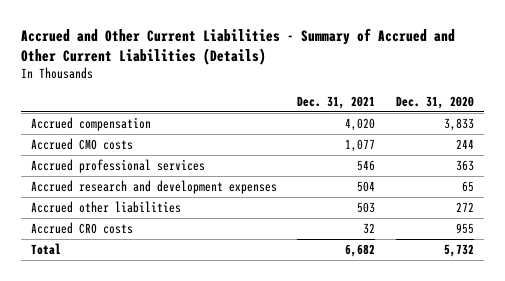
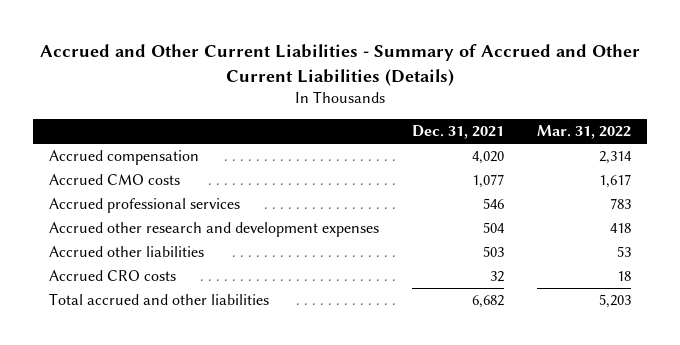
[395,96,474,110] Dec. 31, 2020 -> none
none -> [536,125,631,140] Mar. 31, 2022
[31,179,278,194] Accrued research and development expenses -> [49,222,380,238] Accrued other research and development expenses
[31,242,62,255] Total -> [49,293,270,306] Total accrued and other liabilities

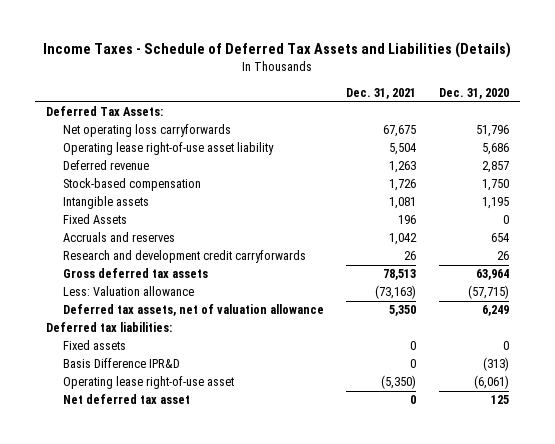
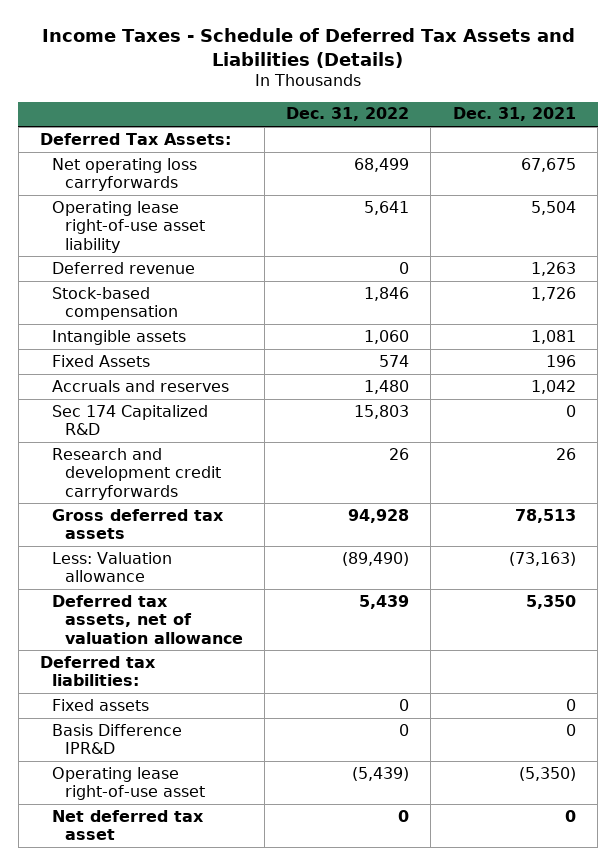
[438,88,509,100] Dec. 31, 2020 -> none
none -> [286,107,410,122] Dec. 31, 2022
none -> [52,404,209,436] Sec 174 Capitalized R&D

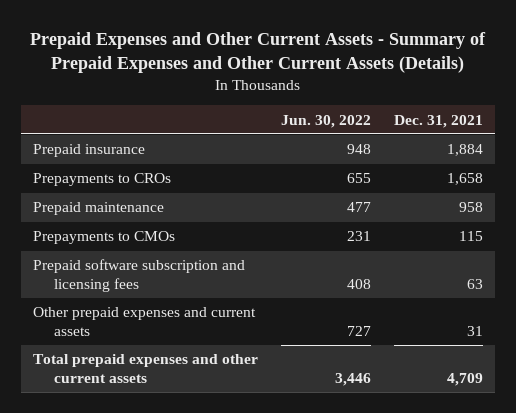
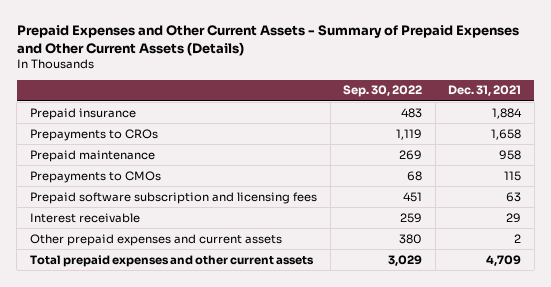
[280,114,371,128] Jun. 30, 2022 -> none
none -> [343,85,423,98] Sep. 30, 2022
none -> [29,212,140,223] Interest receivable
[467,326,484,337] 31 -> [514,233,522,243] 2

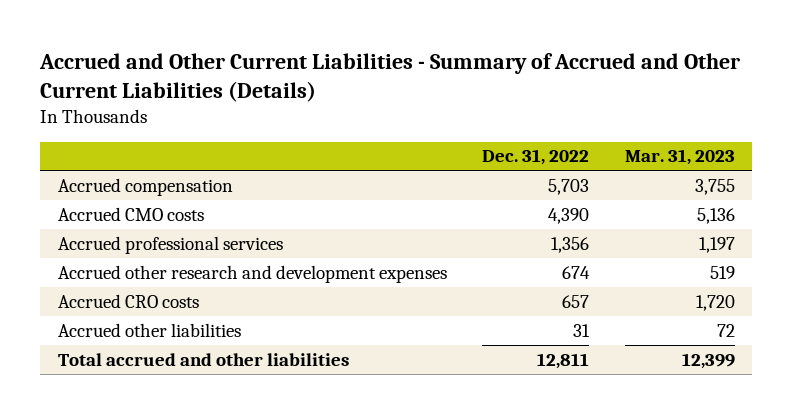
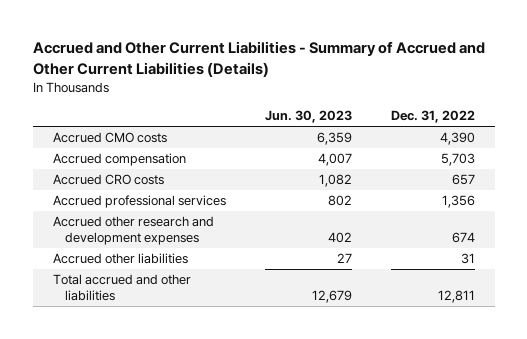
[624,149,735,166] Mar. 31, 2023 -> none
none -> [264,110,352,124] Jun. 30, 2023
[58,177,234,196] Accrued compensation -> [52,153,186,167] Accrued compensation
[58,293,200,308] Accrued CRO costs -> [52,174,164,186] Accrued CRO costs

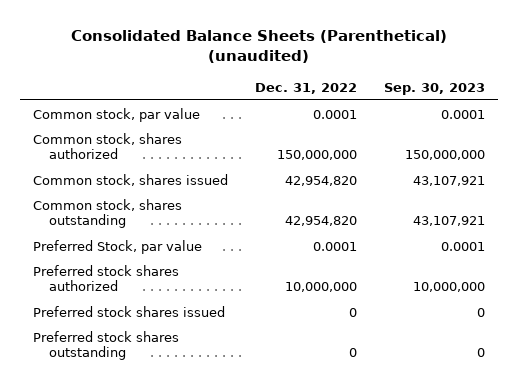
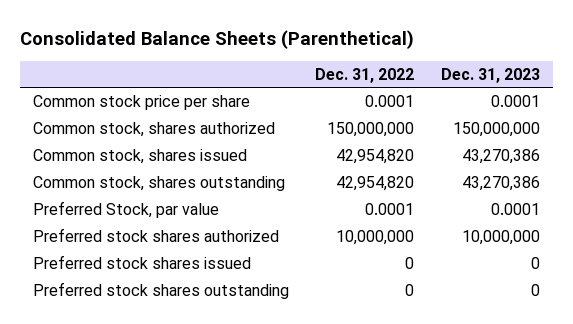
[70,29,447,64] Consolidated Balance Sheets (Parenthetical) (unaudited) -> [20,29,415,49] Consolidated Balance Sheets (Parenthetical)
[383,82,485,95] Sep. 30, 2023 -> none
none -> [440,67,540,83] Dec. 31, 2023
[33,107,201,122] Common stock, par value -> [33,94,251,110] Common stock price per share

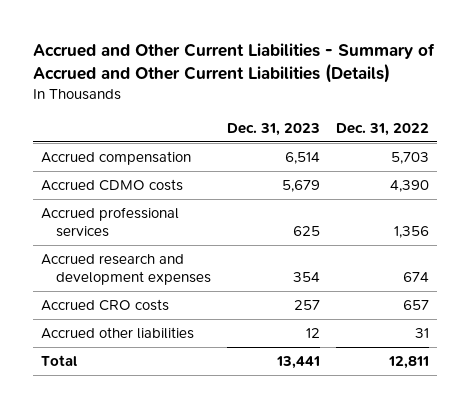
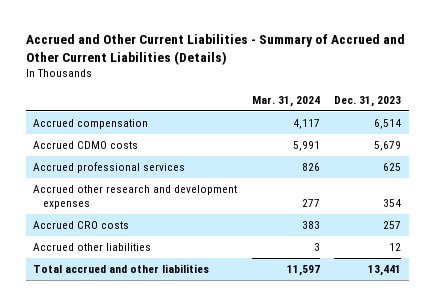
[335,122,429,136] Dec. 31, 2022 -> none
none -> [251,95,320,107] Mar. 31, 2024
[40,254,211,285] Accrued research and development expenses -> [33,185,238,209] Accrued other research and development expenses
[40,355,77,367] Total -> [33,264,210,274] Total accrued and other liabilities

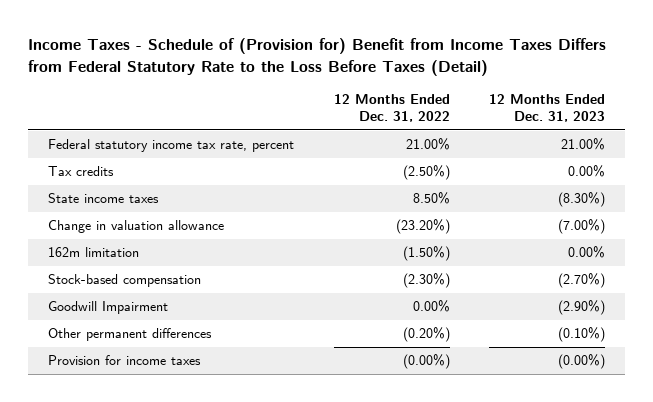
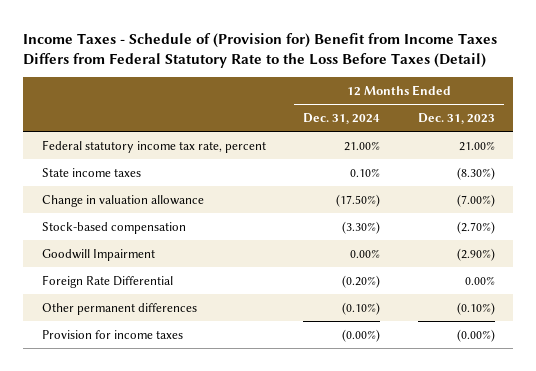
[333,94,450,123] 12 Months Ended Dec. 31, 2022 -> none
none -> [303,112,381,124] Dec. 31, 2024
[48,166,115,177] Tax credits -> none
[48,247,140,258] 162m limitation -> none
none -> [41,274,173,288] Foreign Rate Differential

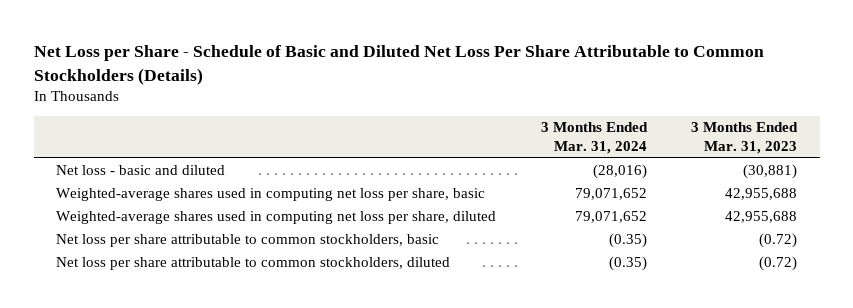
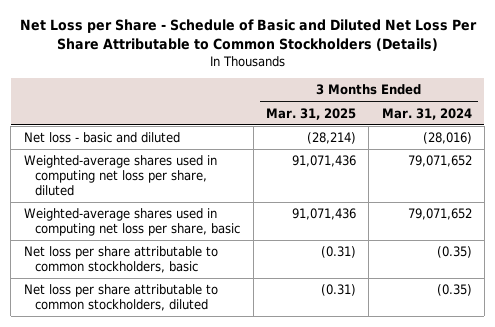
[691,122,799,155] 3 Months Ended Mar. 31, 2023 -> none
none -> [265,107,356,120] Mar. 31, 2025
[55,188,485,202] Weighted-average shares used in computing net loss per share, basic -> [23,208,241,236] Weighted-average shares used in computing net loss per share, basic

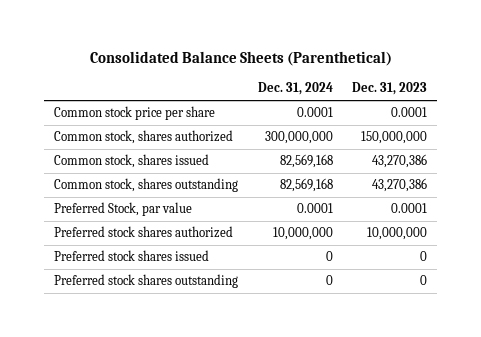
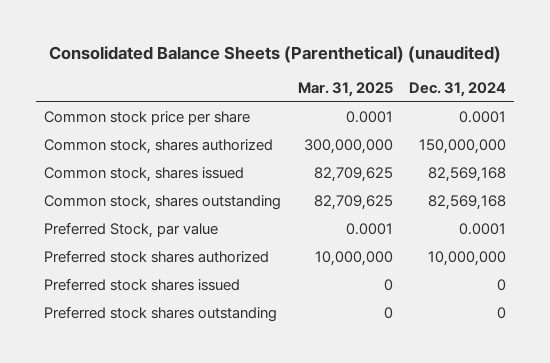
[89,51,392,67] Consolidated Balance Sheets (Parenthetical) -> [49,46,502,64] Consolidated Balance Sheets (Parenthetical) (unaudited)
[352,82,428,96] Dec. 31, 2023 -> none
none -> [297,82,393,98] Mar. 31, 2025
[264,131,333,145] 300,000,000 -> [418,139,506,155] 150,000,000

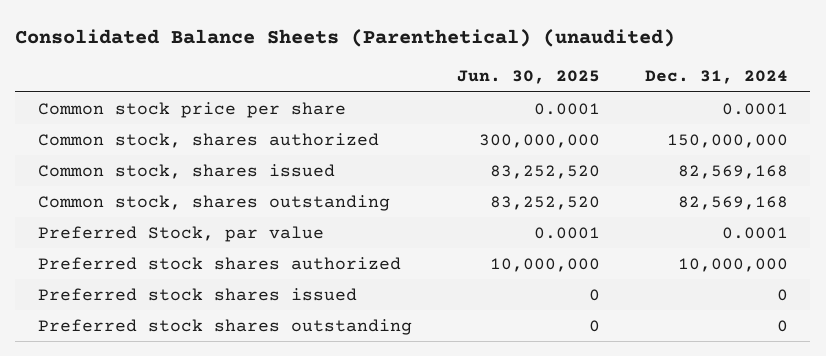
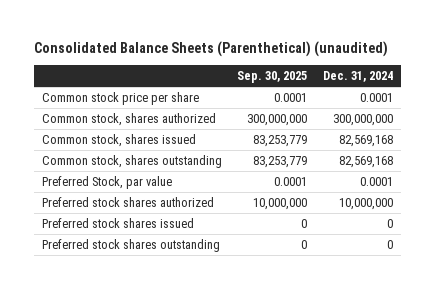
[456,70,600,85] Jun. 30, 2025 -> none
none -> [237,70,308,83] Sep. 30, 2025
[666,133,788,148] 150,000,000 -> [333,113,394,126] 300,000,000

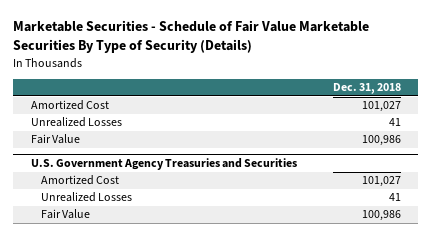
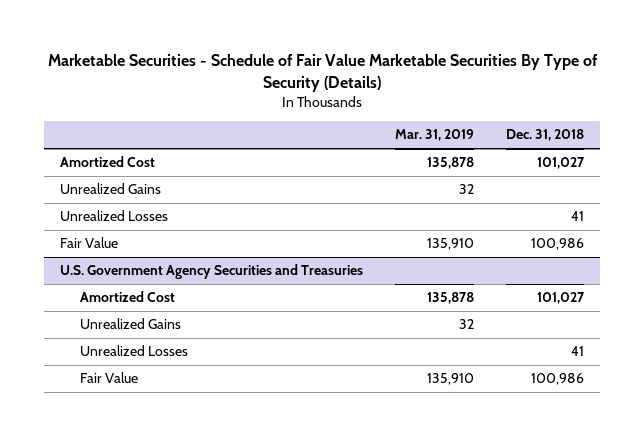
none -> [395,129,475,142] Mar. 31, 2019
none -> [60,183,162,195] Unrealized Gains
[30,158,297,171] U.S. Government Agency Treasuries and Securities -> [60,264,364,280] U.S. Government Agency Securities and Treasuries
none -> [79,318,181,330] Unrealized Gains

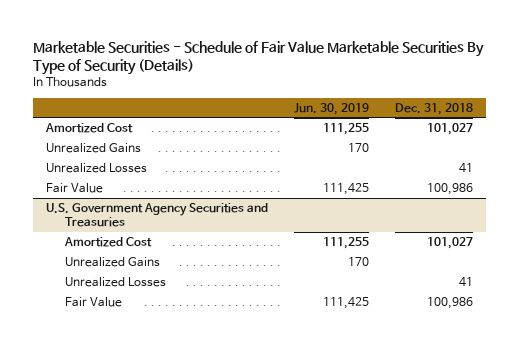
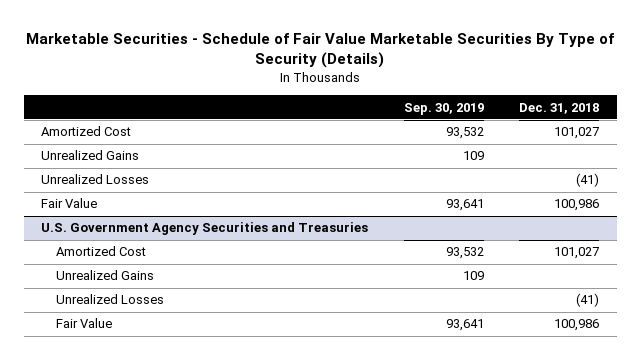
[294,102,370,115] Jun. 30, 2019 -> none
none -> [403,102,484,115] Sep. 30, 2019
[458,163,473,174] 41 -> [576,173,600,188] (41)
[458,277,473,288] 41 -> [576,293,600,308] (41)

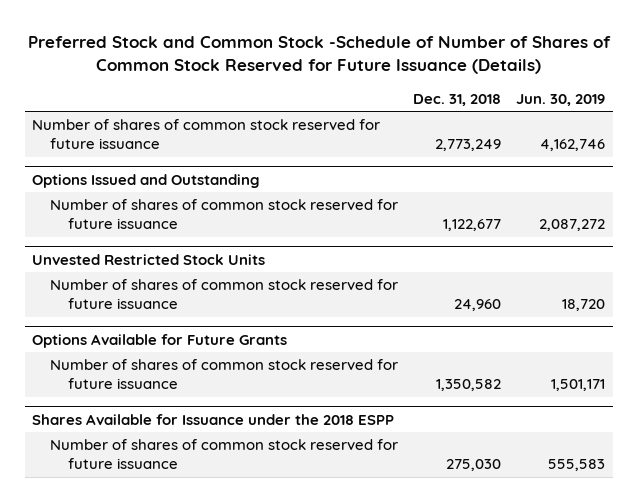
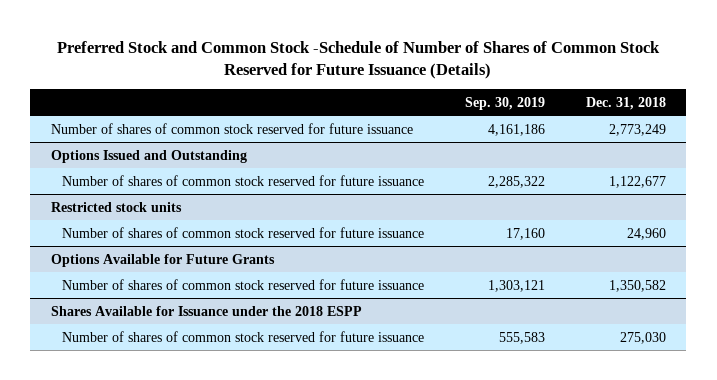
[516,93,606,106] Jun. 30, 2019 -> none
none -> [465,96,546,110] Sep. 30, 2019
[32,253,266,265] Unvested Restricted Stock Units -> [50,201,182,212] Restricted stock units

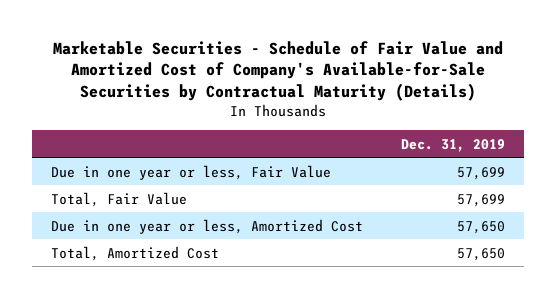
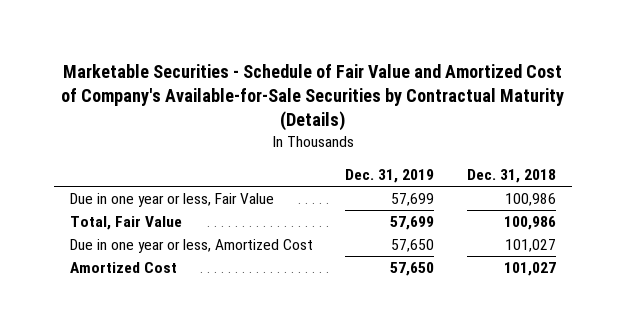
none -> [466,169,556,184] Dec. 31, 2018
[50,245,219,261] Total, Amortized Cost -> [69,262,177,274] Amortized Cost

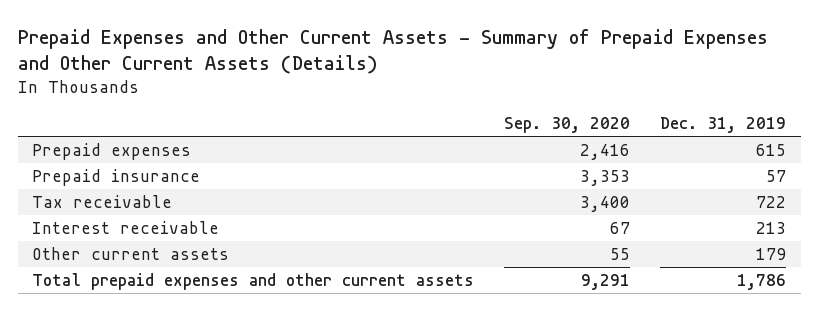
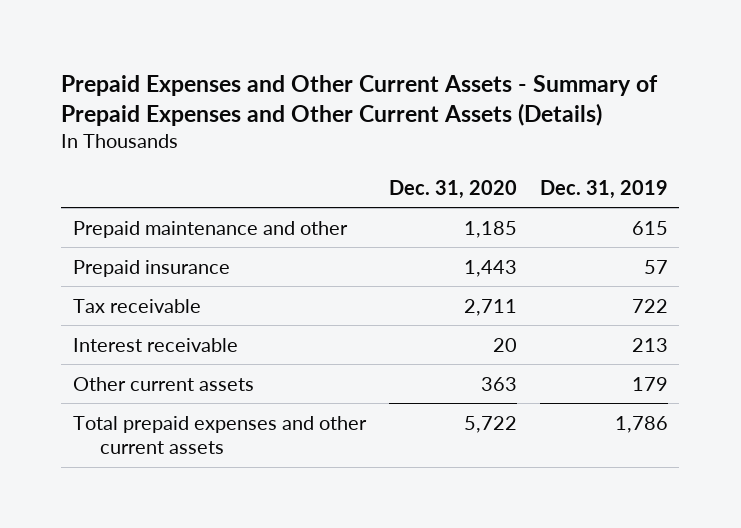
[504,117,631,134] Sep. 30, 2020 -> none
none -> [388,179,517,199] Dec. 31, 2020
[32,142,192,160] Prepaid expenses -> [72,220,348,238] Prepaid maintenance and other

